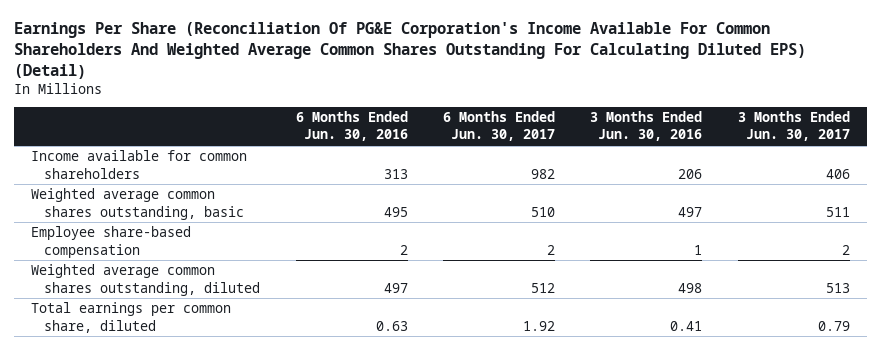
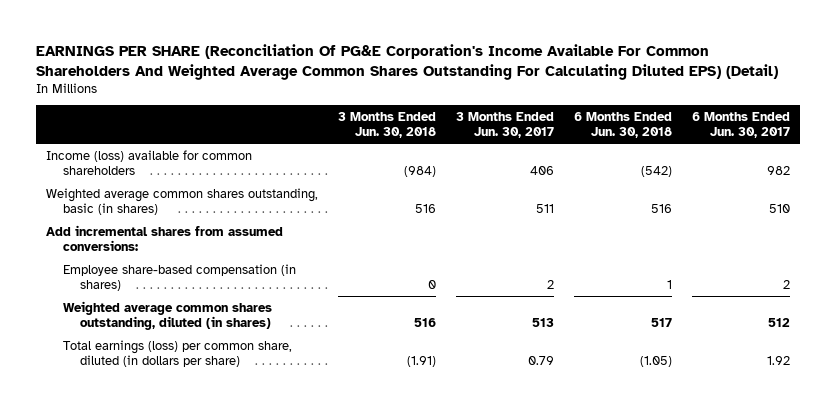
[13,22,806,79] Earnings Per Share (Reconciliation Of PG&E Corporation's Income Available For Common Shareholders And Weighted Average Common Shares Outstanding For Calculating Diluted EPS) (Detail) -> [36,43,779,80] EARNINGS PER SHARE (Reconciliation Of PG&E Corporation's Income Available For Common Shareholders And Weighted Average Common Shares Outstanding For Calculating Diluted EPS) (Detail)
[295,111,408,142] 6 Months Ended Jun. 30, 2016 -> none
[590,111,703,142] 3 Months Ended Jun. 30, 2016 -> none
none -> [338,112,437,139] 3 Months Ended Jun. 30, 2018
none -> [574,112,673,139] 6 Months Ended Jun. 30, 2018
[31,150,248,179] Income available for common shareholders -> [46,150,253,175] Income (loss) available for common shareholders
[31,188,245,220] Weighted average common shares outstanding, basic -> [46,188,319,215] Weighted average common shares outstanding, basic (in shares)
none -> [46,225,284,251] Add incremental shares from assumed conversions:
[31,226,192,258] Employee share-based compensation -> [63,264,297,291] Employee share-based compensation (in shares)
[31,264,261,296] Weighted average common shares outstanding, diluted -> [63,301,273,330] Weighted average common shares outstanding, diluted (in shares)
[31,302,232,333] Total earnings per common share, diluted -> [63,340,293,367] Total earnings (loss) per common share, diluted (in dollars per share)

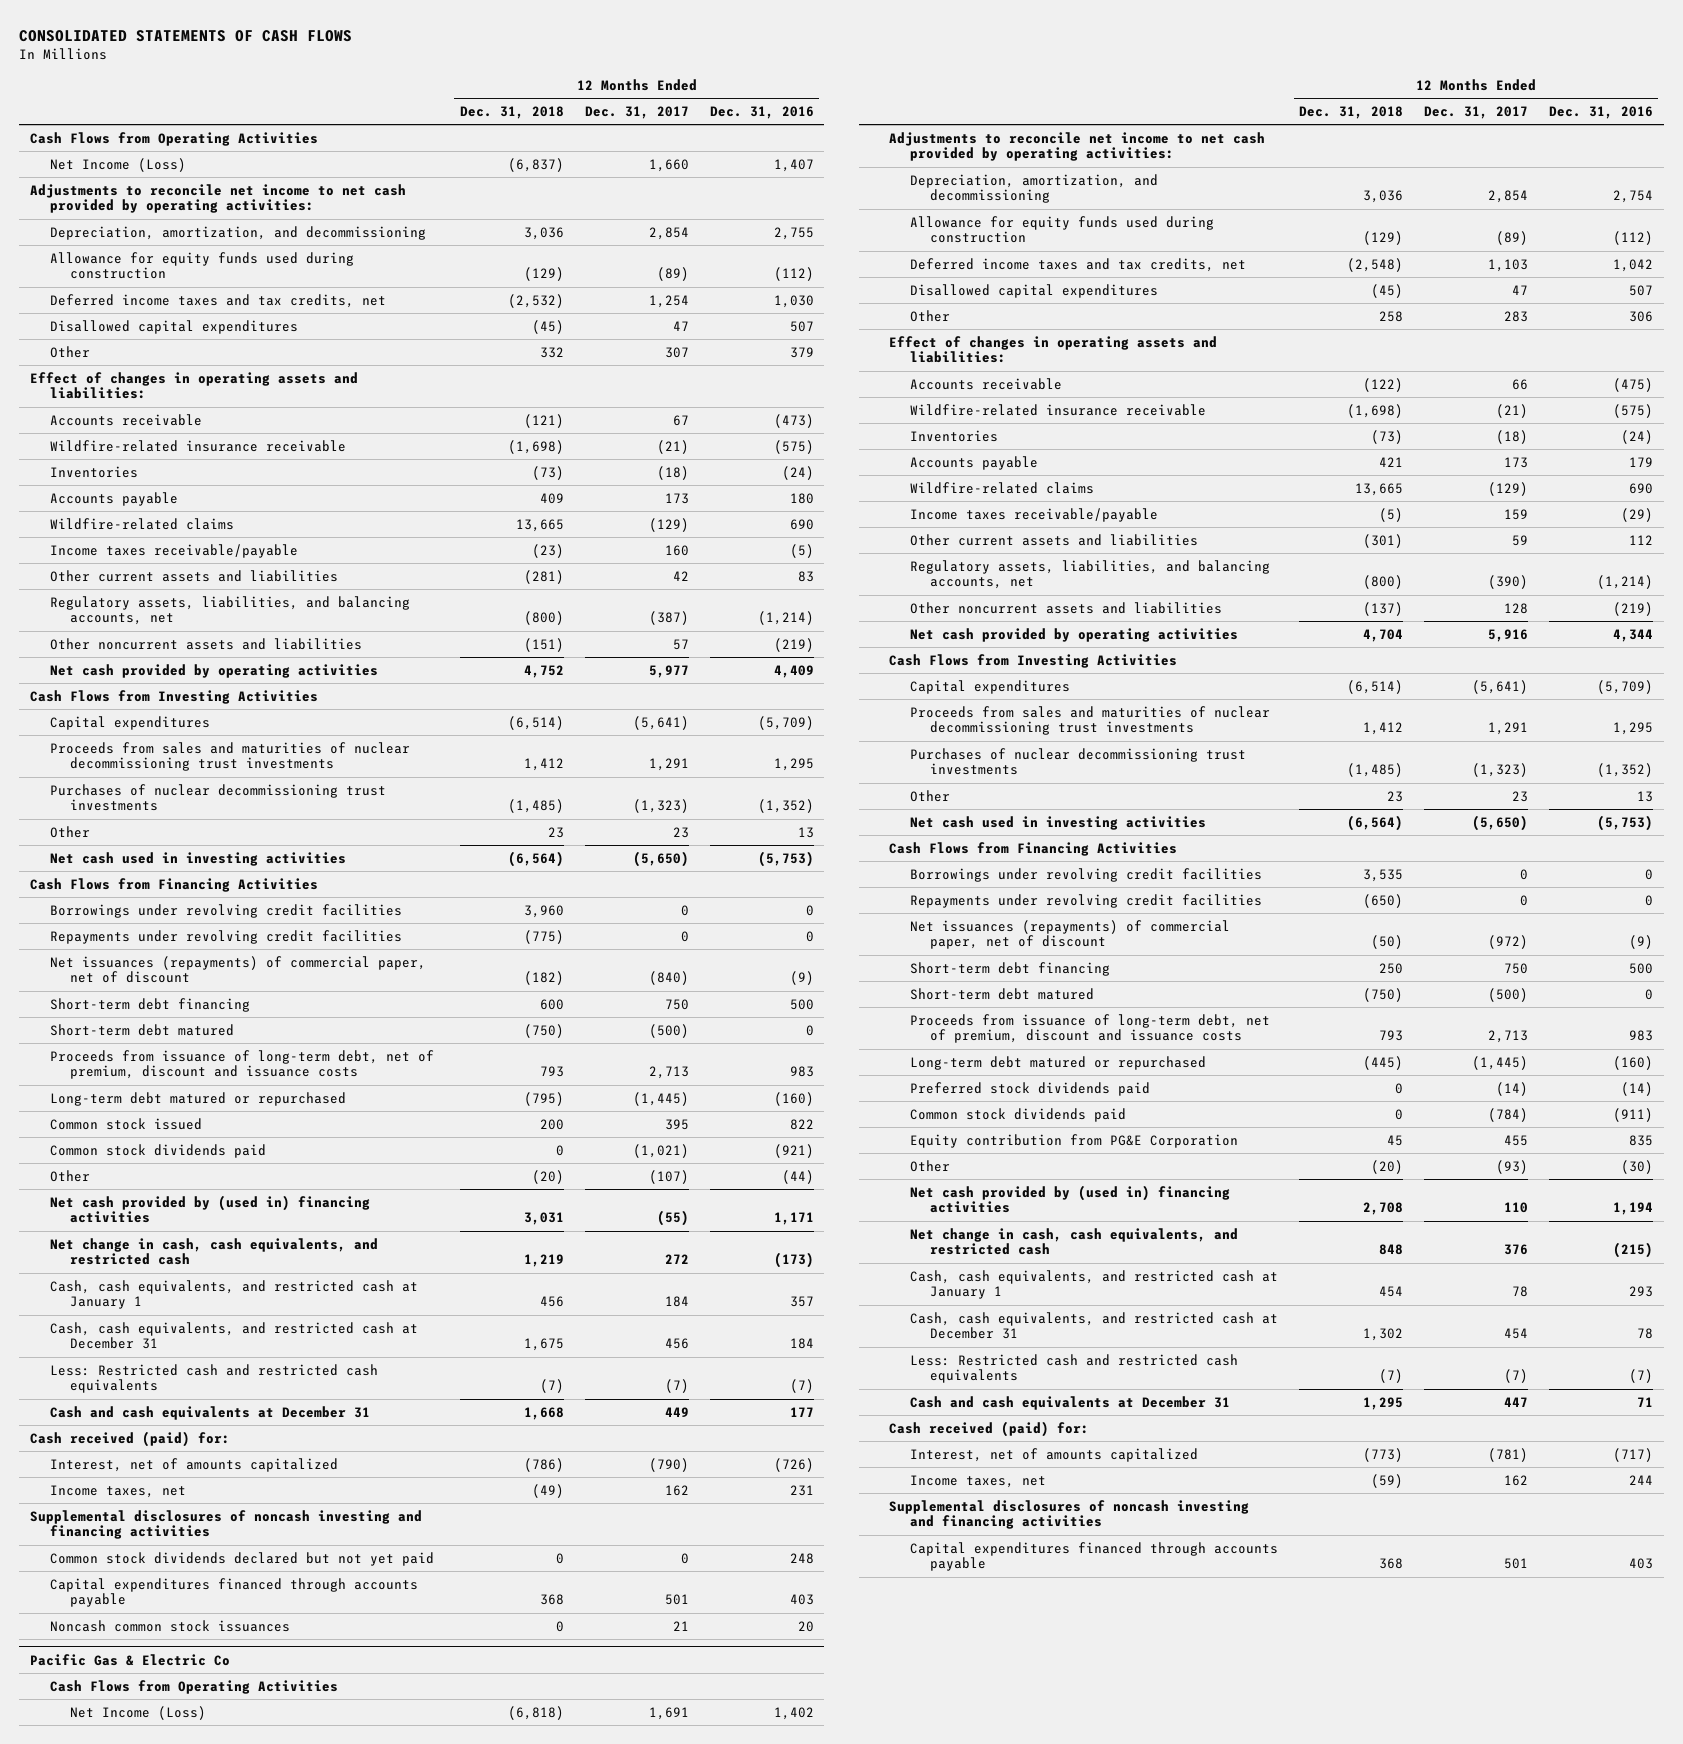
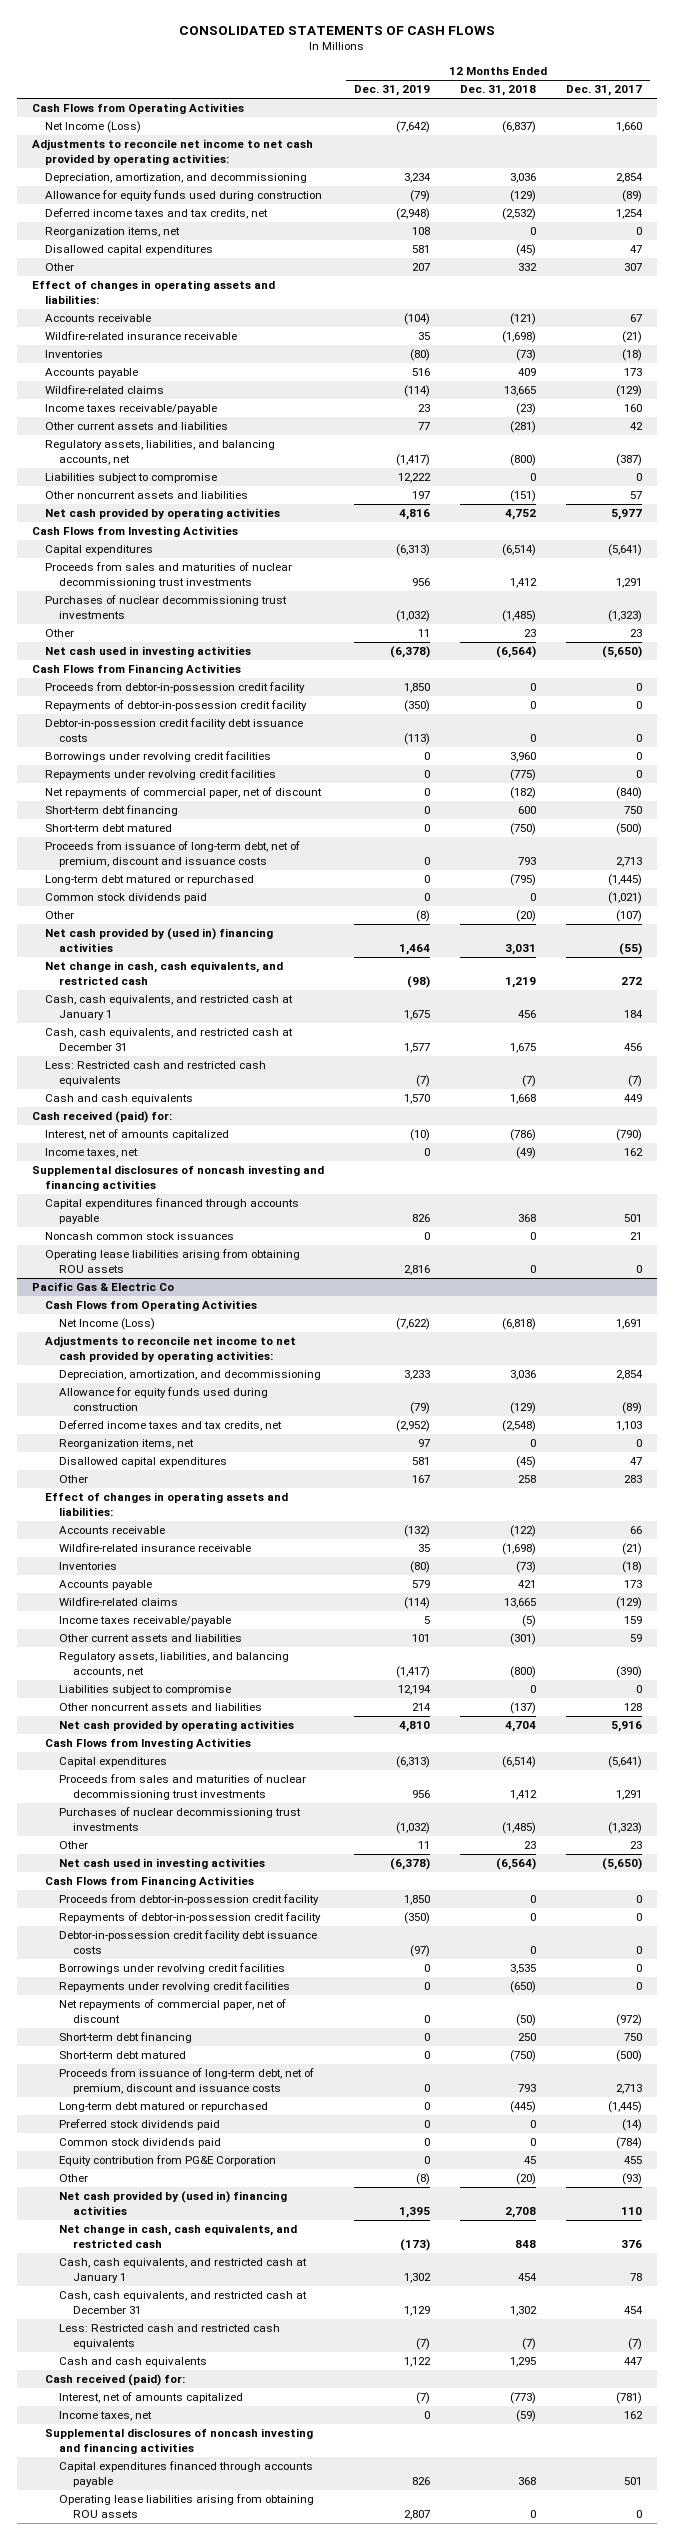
[709,106,814,120] Dec. 31, 2016 -> none
none -> [353,85,430,97] Dec. 31, 2019
none -> [45,227,181,238] Reorganization items, net
none -> [45,473,218,484] Liabilities subject to compromise
none -> [45,682,306,694] Proceeds from debtor-in-possession credit facility
none -> [45,700,308,712] Repayments of debtor-in-possession credit facility
none -> [45,718,304,742] Debtor-in-possession credit facility debt issuance costs
[50,955,427,984] Net issuances (repayments) of commercial paper, net of discount -> [45,787,323,799] Net repayments of commercial paper, net of discount
[50,1117,203,1130] Common stock issued -> none
[50,1405,371,1420] Cash and cash equivalents at December 31 -> [45,1094,194,1105] Cash and cash equivalents
[50,1551,435,1566] Common stock dividends declared but not yet paid -> none
none -> [45,1249,301,1273] Operating lease liabilities arising from obtaining ROU assets
none -> [59,1439,195,1450] Reorganization items, net
none -> [59,1685,232,1696] Liabilities subject to compromise
none -> [59,1894,320,1906] Proceeds from debtor-in-possession credit facility
none -> [59,1912,322,1924] Repayments of debtor-in-possession credit facility
none -> [59,1930,318,1954] Debtor-in-possession credit facility debt issuance costs
[909,919,1230,950] Net issuances (repayments) of commercial paper, net of discount -> [59,1999,287,2023] Net repayments of commercial paper, net of discount
[909,1395,1230,1410] Cash and cash equivalents at December 31 -> [59,2357,208,2368] Cash and cash equivalents
none -> [59,2494,315,2518] Operating lease liabilities arising from obtaining ROU assets

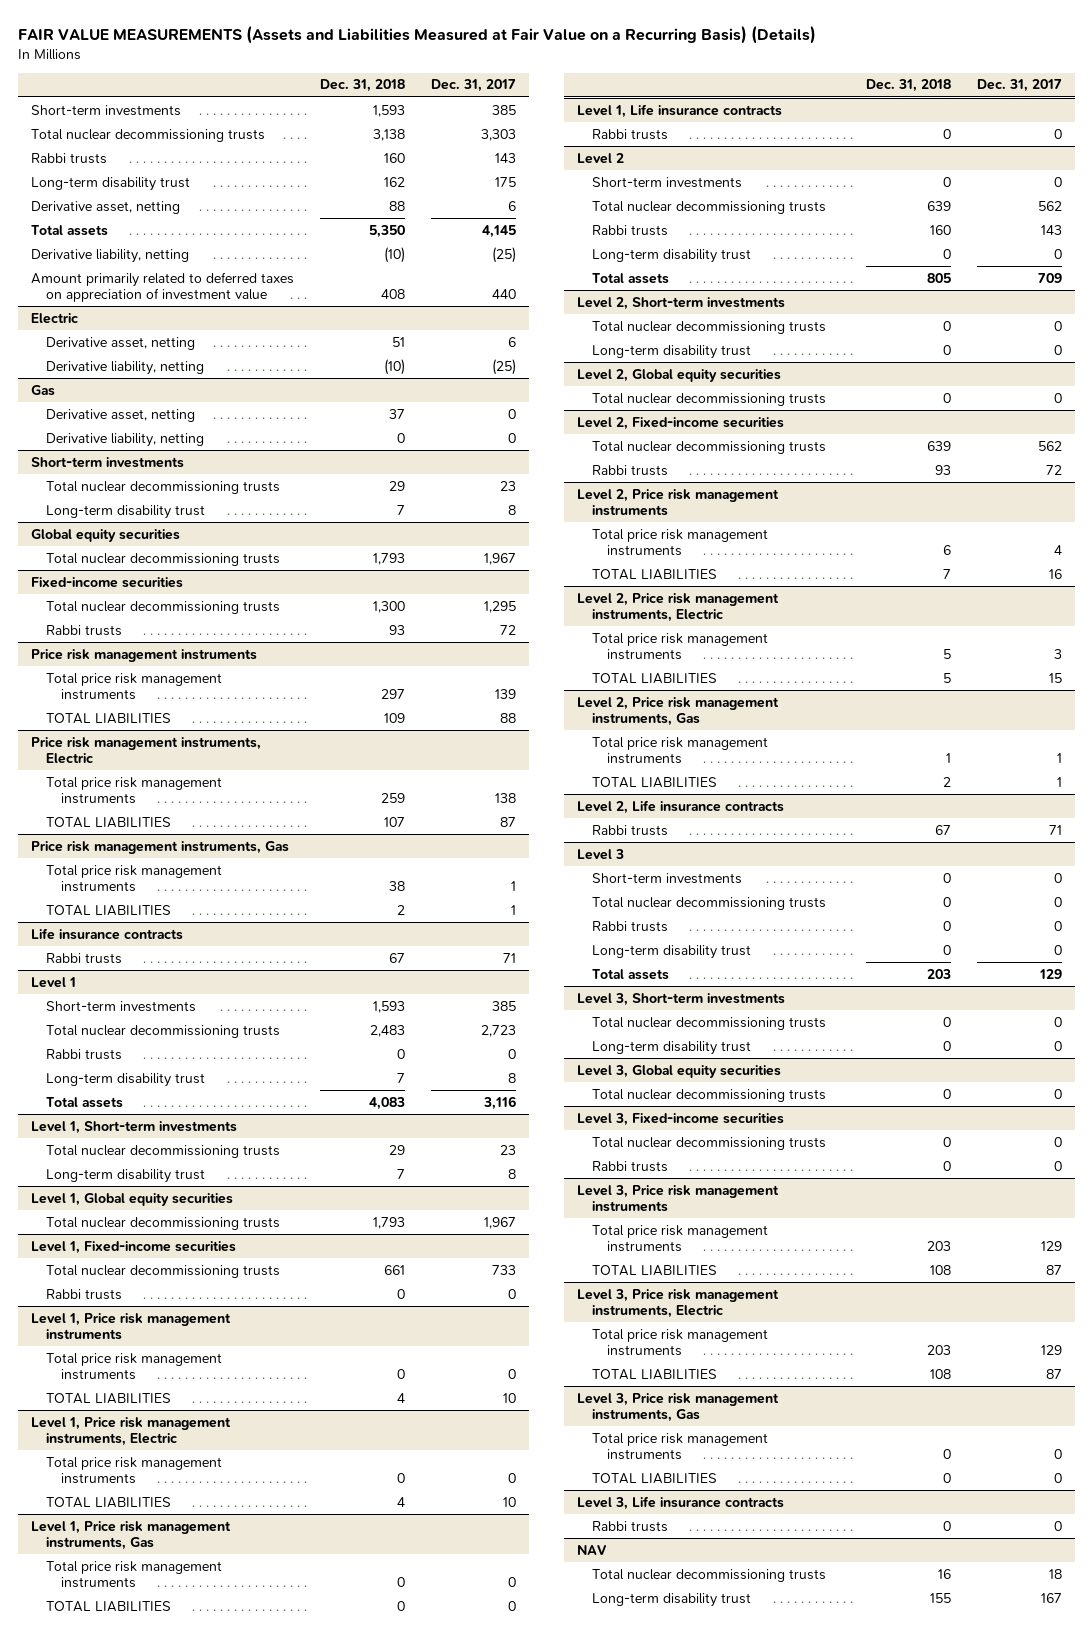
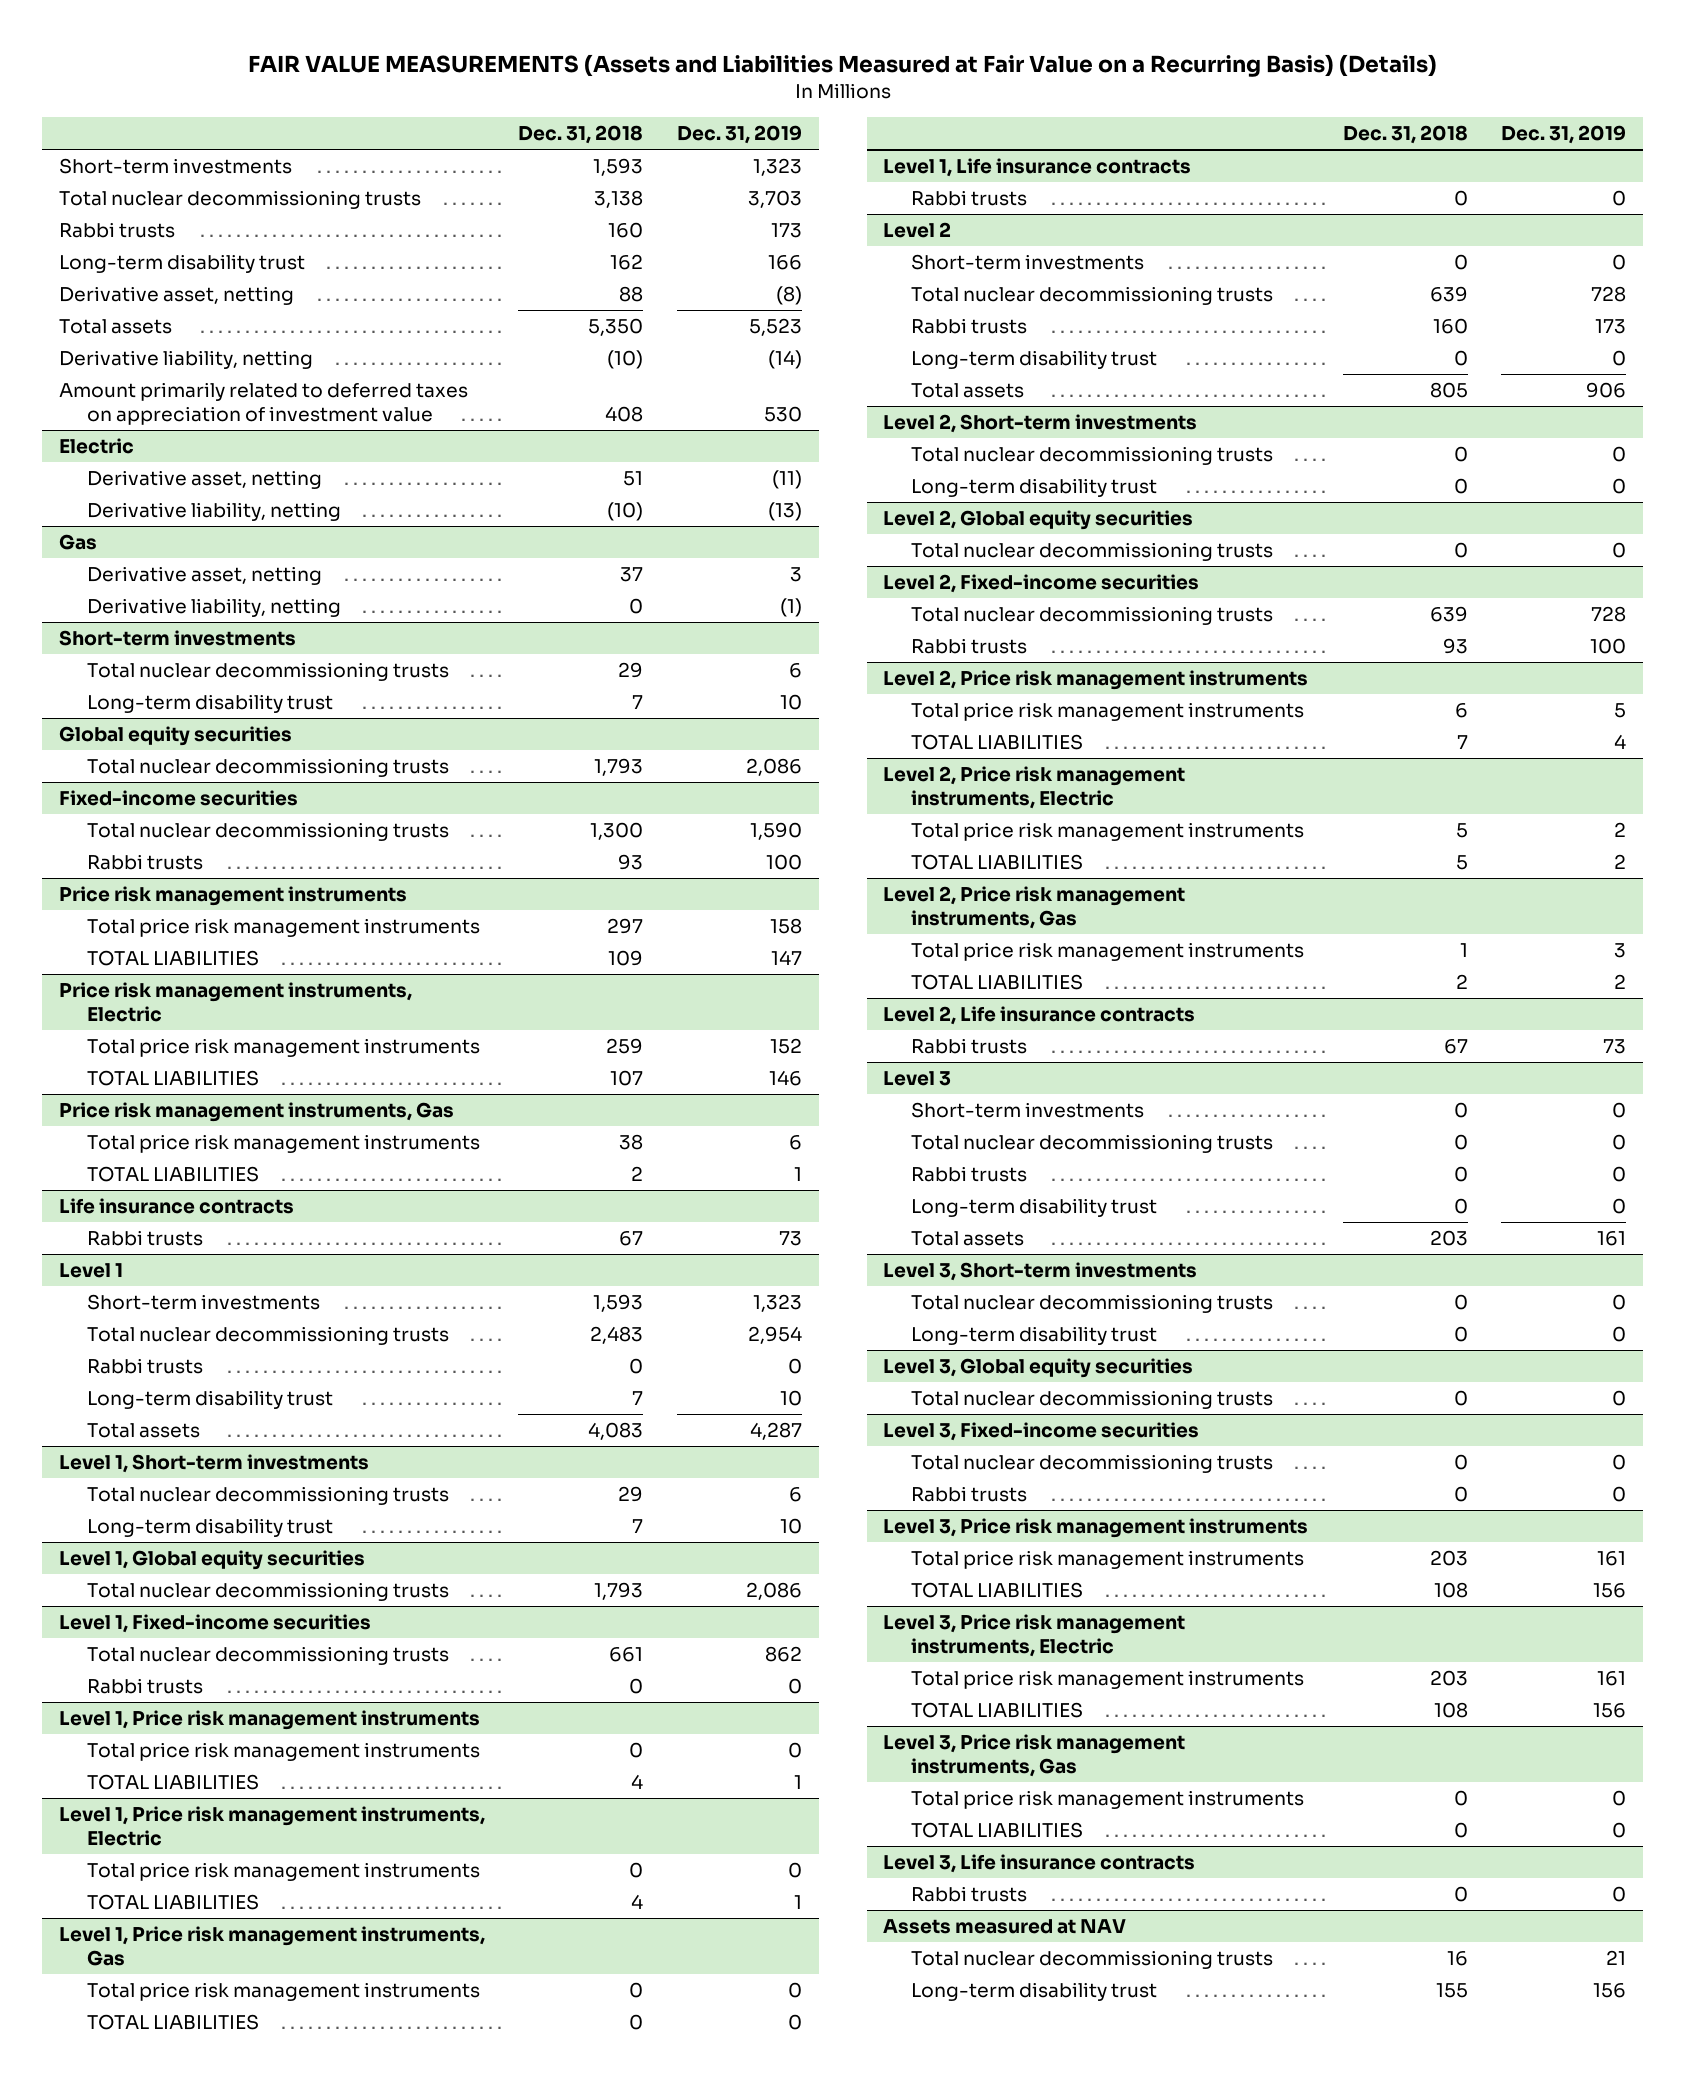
[430,79,516,93] Dec. 31, 2017 -> none
none -> [676,125,802,145] Dec. 31, 2019
[576,1544,607,1555] NAV -> [883,1919,1127,1935] Assets measured at NAV

